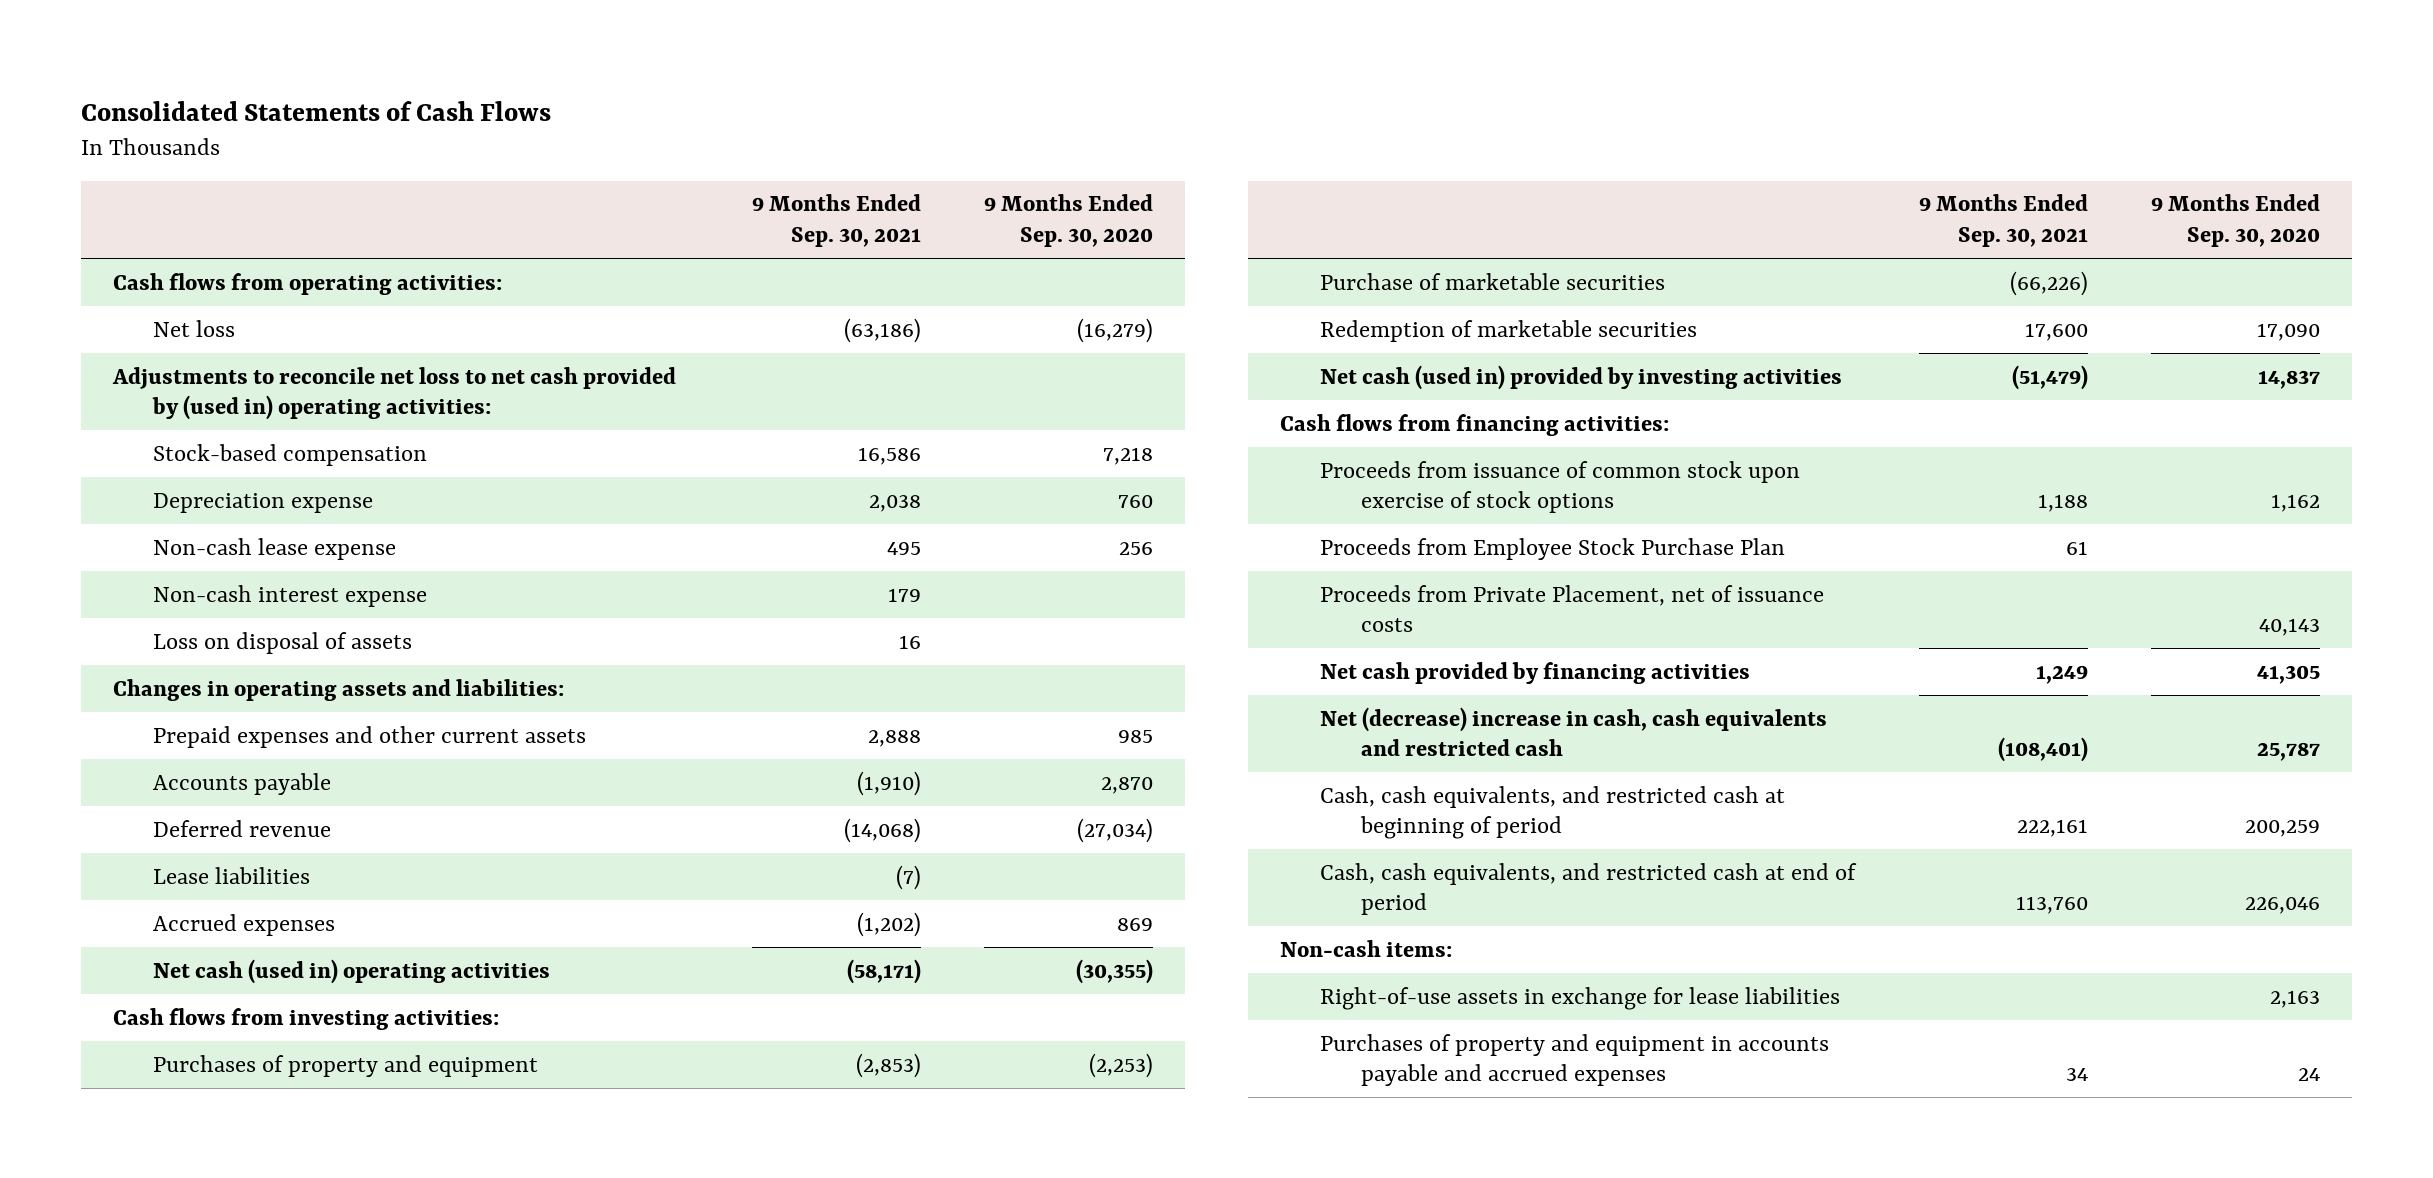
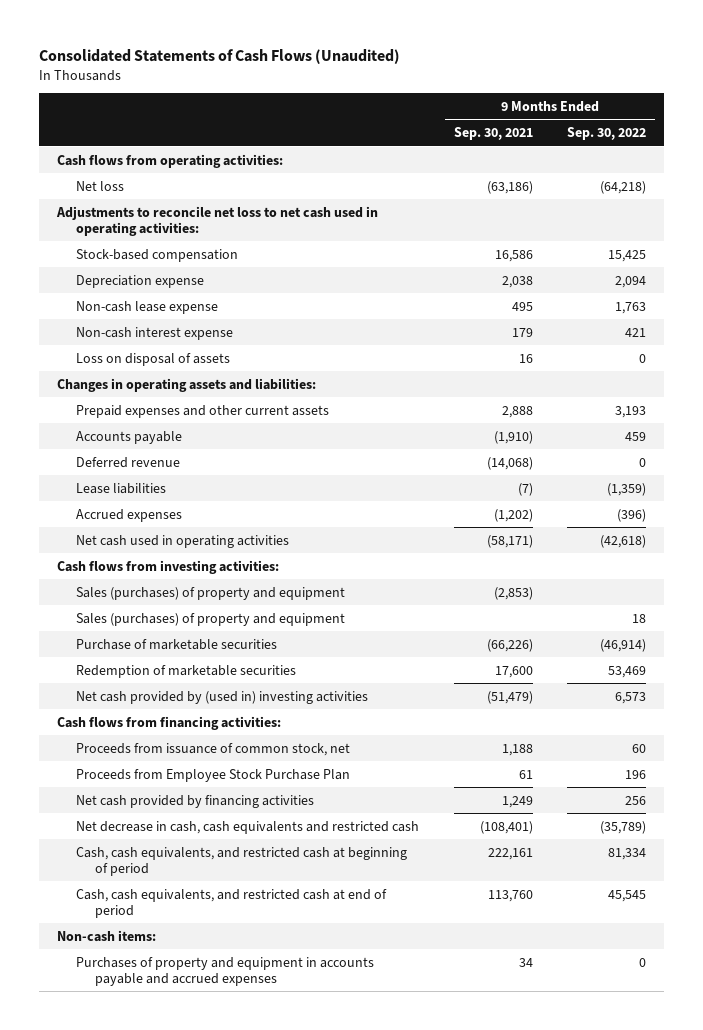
[81,100,552,121] Consolidated Statements of Cash Flows -> [39,48,401,64] Consolidated Statements of Cash Flows (Unaudited)
[984,194,1154,247] 9 Months Ended Sep. 30, 2020 -> none
none -> [567,127,647,141] Sep. 30, 2022
[111,366,676,421] Adjustments to reconcile net loss to net cash provided by (used in) operating activities: -> [55,205,378,236] Adjustments to reconcile net loss to net cash used in operating activities:
[153,958,551,984] Net cash (used in) operating activities -> [76,534,290,548] Net cash used in operating activities
[153,1054,539,1077] Purchases of property and equipment -> [76,586,346,600] Sales (purchases) of property and equipment
none -> [76,612,346,626] Sales (purchases) of property and equipment
[1320,364,1843,390] Net cash (used in) provided by investing activities -> [76,690,369,704] Net cash provided by (used in) investing activities
[1320,460,1801,514] Proceeds from issuance of common stock upon exercise of stock options -> [76,742,351,756] Proceeds from issuance of common stock, net
[1320,584,1825,633] Proceeds from Private Placement, net of issuance costs -> none
[1320,706,1828,757] Net (decrease) increase in cash, cash equivalents and restricted cash -> [76,820,420,834] Net decrease in cash, cash equivalents and restricted cash
[1320,986,1841,1010] Right-of-use assets in exchange for lease liabilities -> none

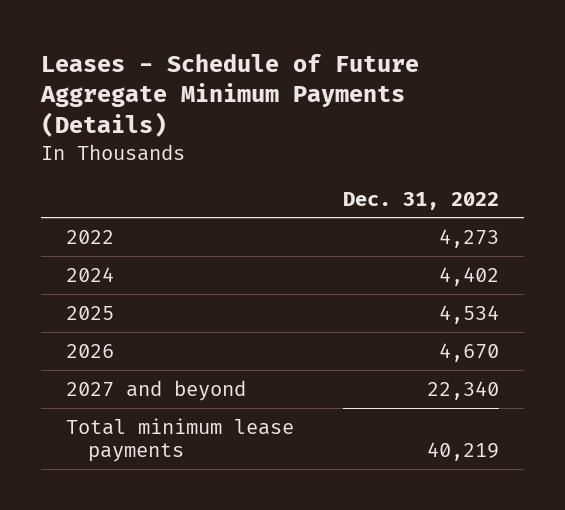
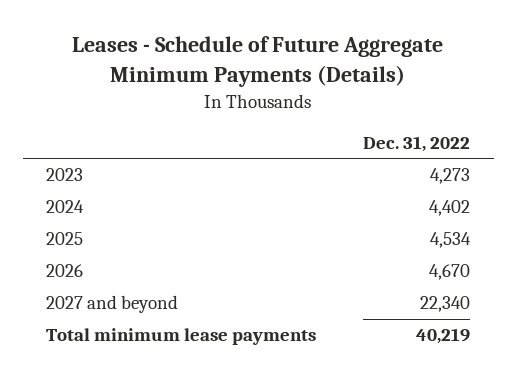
[65,229,114,244] 2022 -> [46,168,84,182] 2023

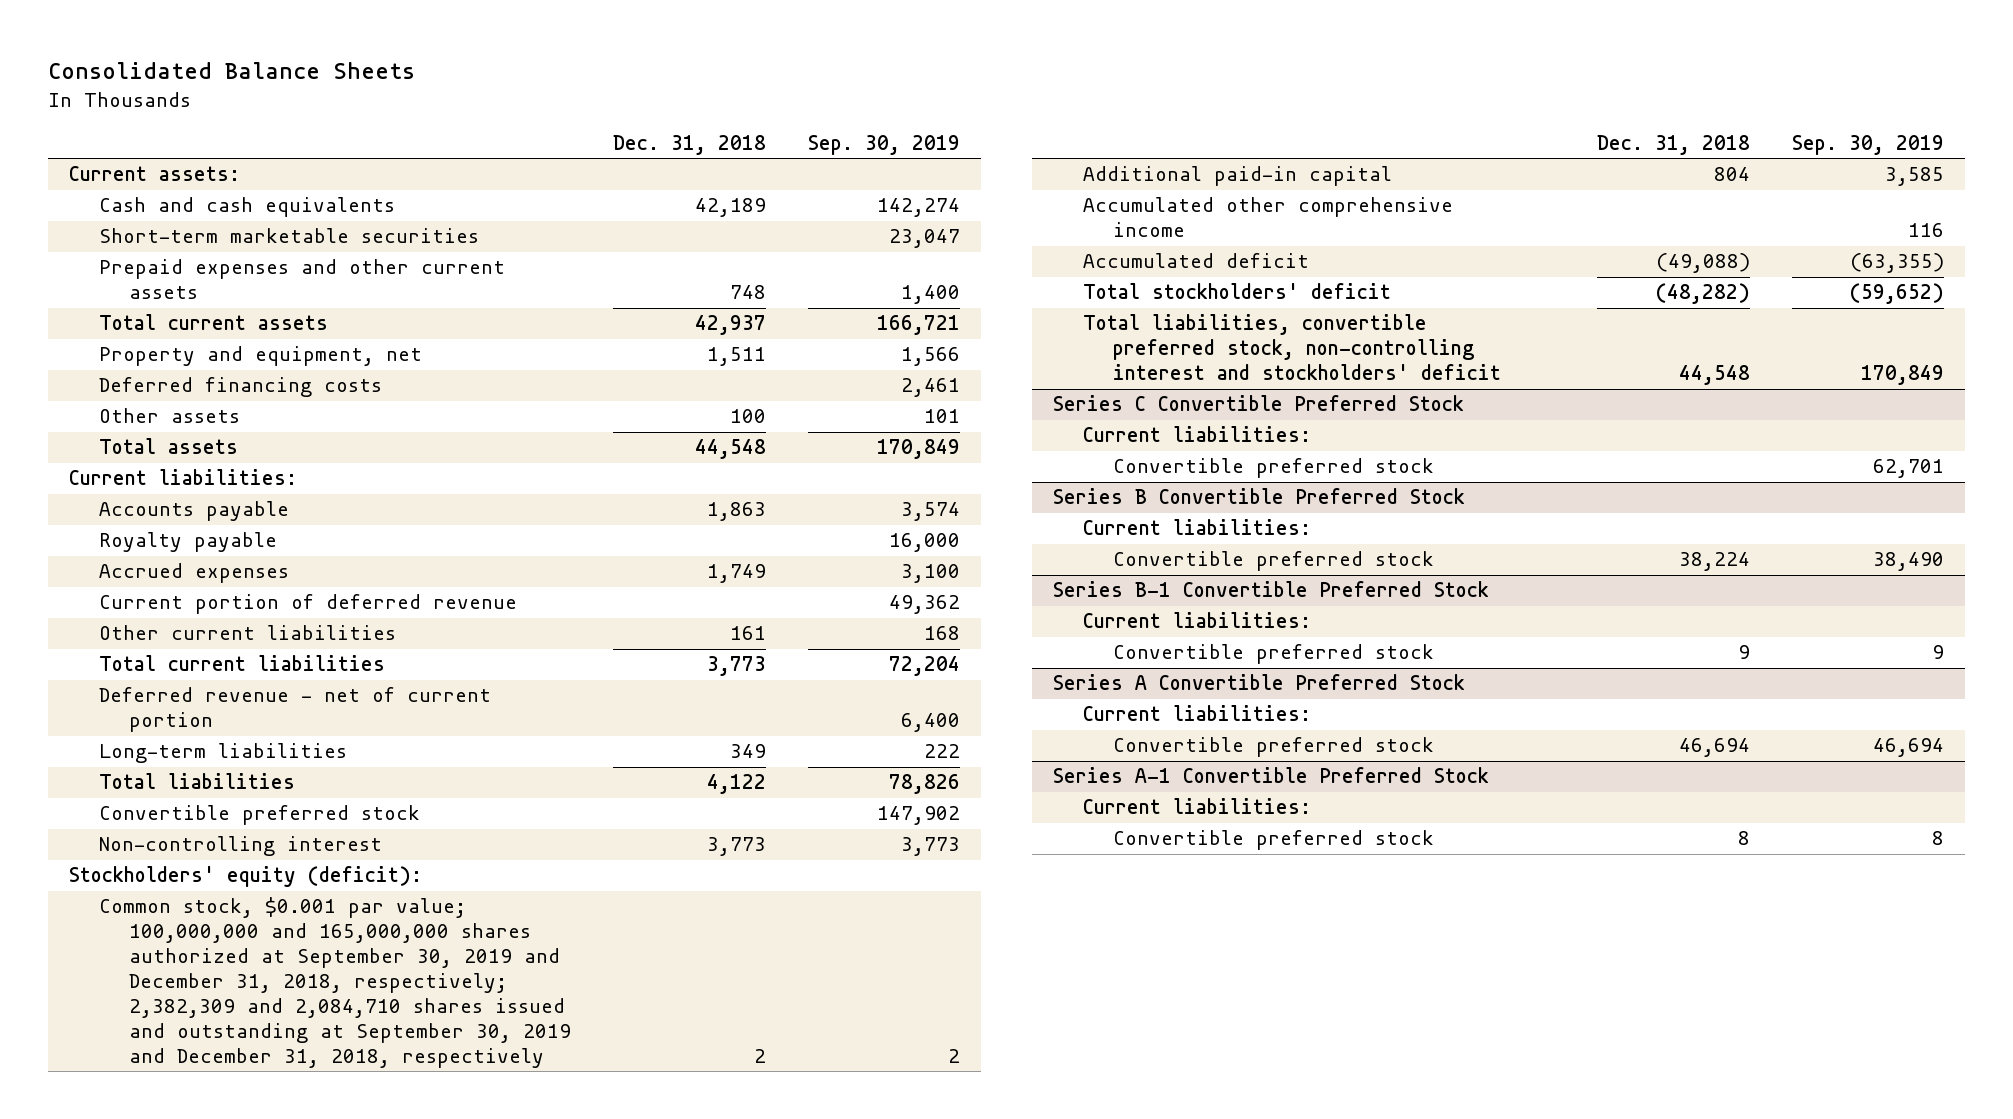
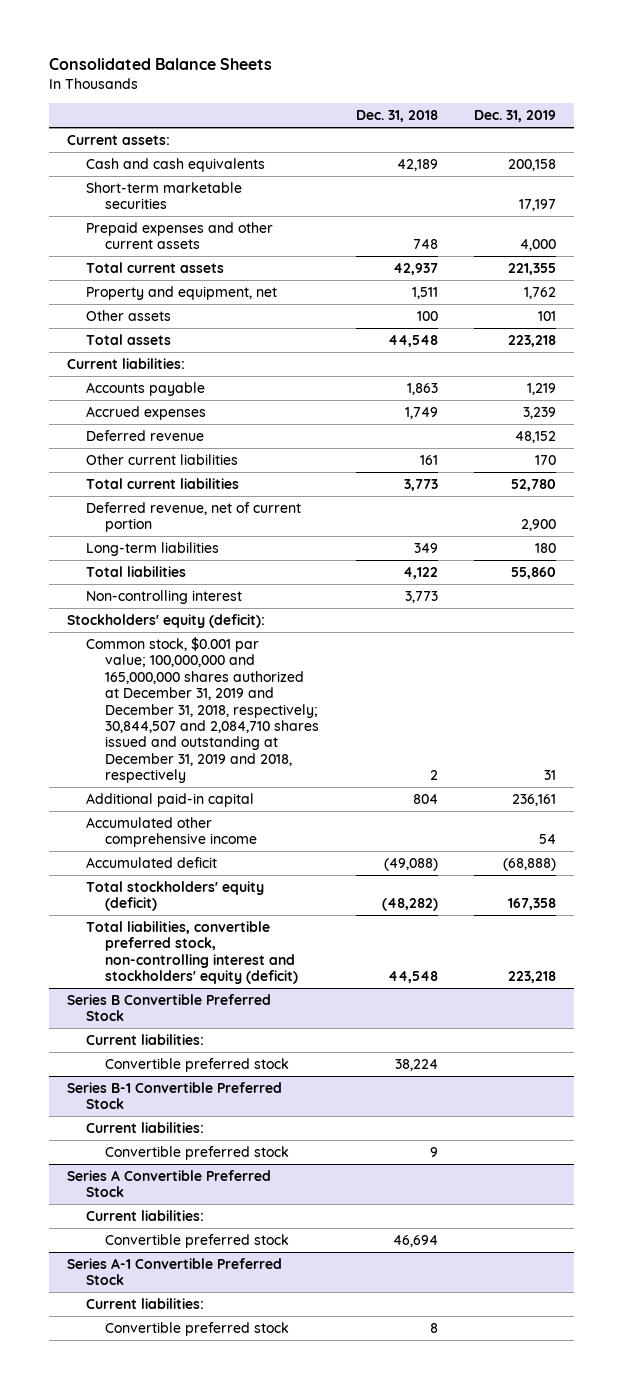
[807,134,960,155] Sep. 30, 2019 -> none
none -> [473,110,556,123] Dec. 31, 2019
[98,377,382,398] Deferred financing costs -> none
[98,532,277,553] Royalty payable -> none
[98,594,517,615] Current portion of deferred revenue -> [86,429,205,441] Deferred revenue
[98,687,491,733] Deferred revenue - net of current portion -> [86,501,302,533] Deferred revenue, net of current portion
[98,805,420,826] Convertible preferred stock -> none
[98,897,572,1068] Common stock, $0.001 par value; 100,000,000 and 165,000,000 shares authorized at September 30, 2019 and December 31, 2018, respectively; 2,382,309 and 2,084,710 shares issued and outstanding at September 30, 2019 and December 31, 2018, respectively -> [86,636,320,784] Common stock, $0.001 par value; 100,000,000 and 165,000,000 shares authorized at December 31, 2019 and December 31, 2018, respectively; 30,844,507 and 2,084,710 shares issued and outstanding at December 31, 2019 and 2018, respectively
[1052,395,1464,412] Series C Convertible Preferred Stock -> none
[1083,426,1312,443] Current liabilities: -> none
[1113,458,1435,479] Convertible preferred stock -> none
[1083,283,1392,300] Total stockholders' deficit -> [86,880,265,912] Total stockholders' equity (deficit)
[1083,314,1502,381] Total liabilities, convertible preferred stock, non-controlling interest and stockholders' deficit -> [86,920,299,985] Total liabilities, convertible preferred stock, non-controlling interest and stockholders' equity (deficit)

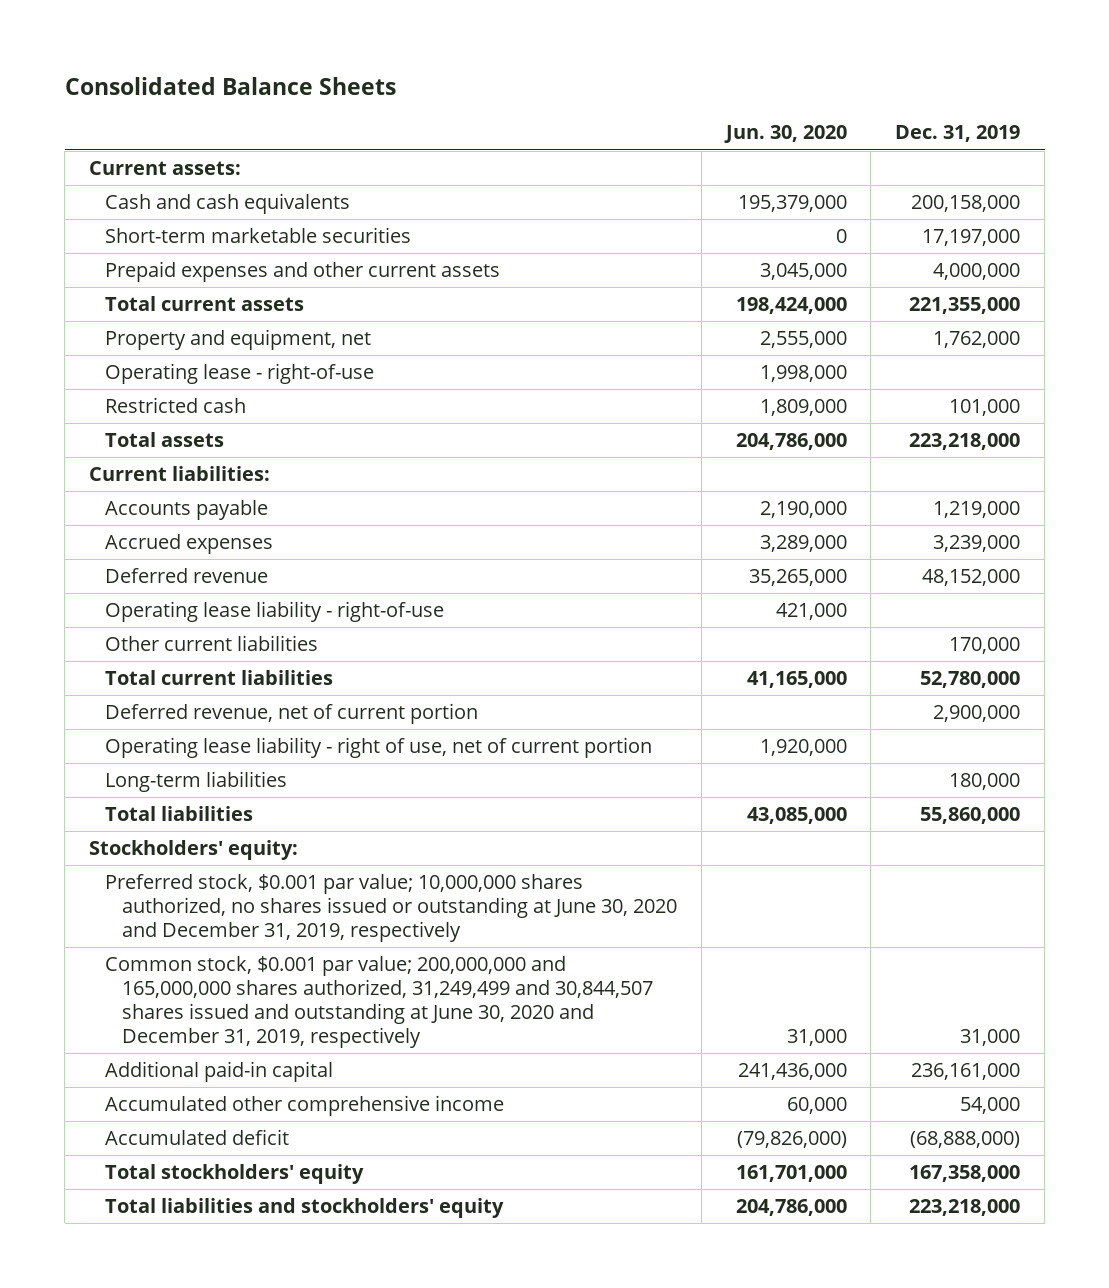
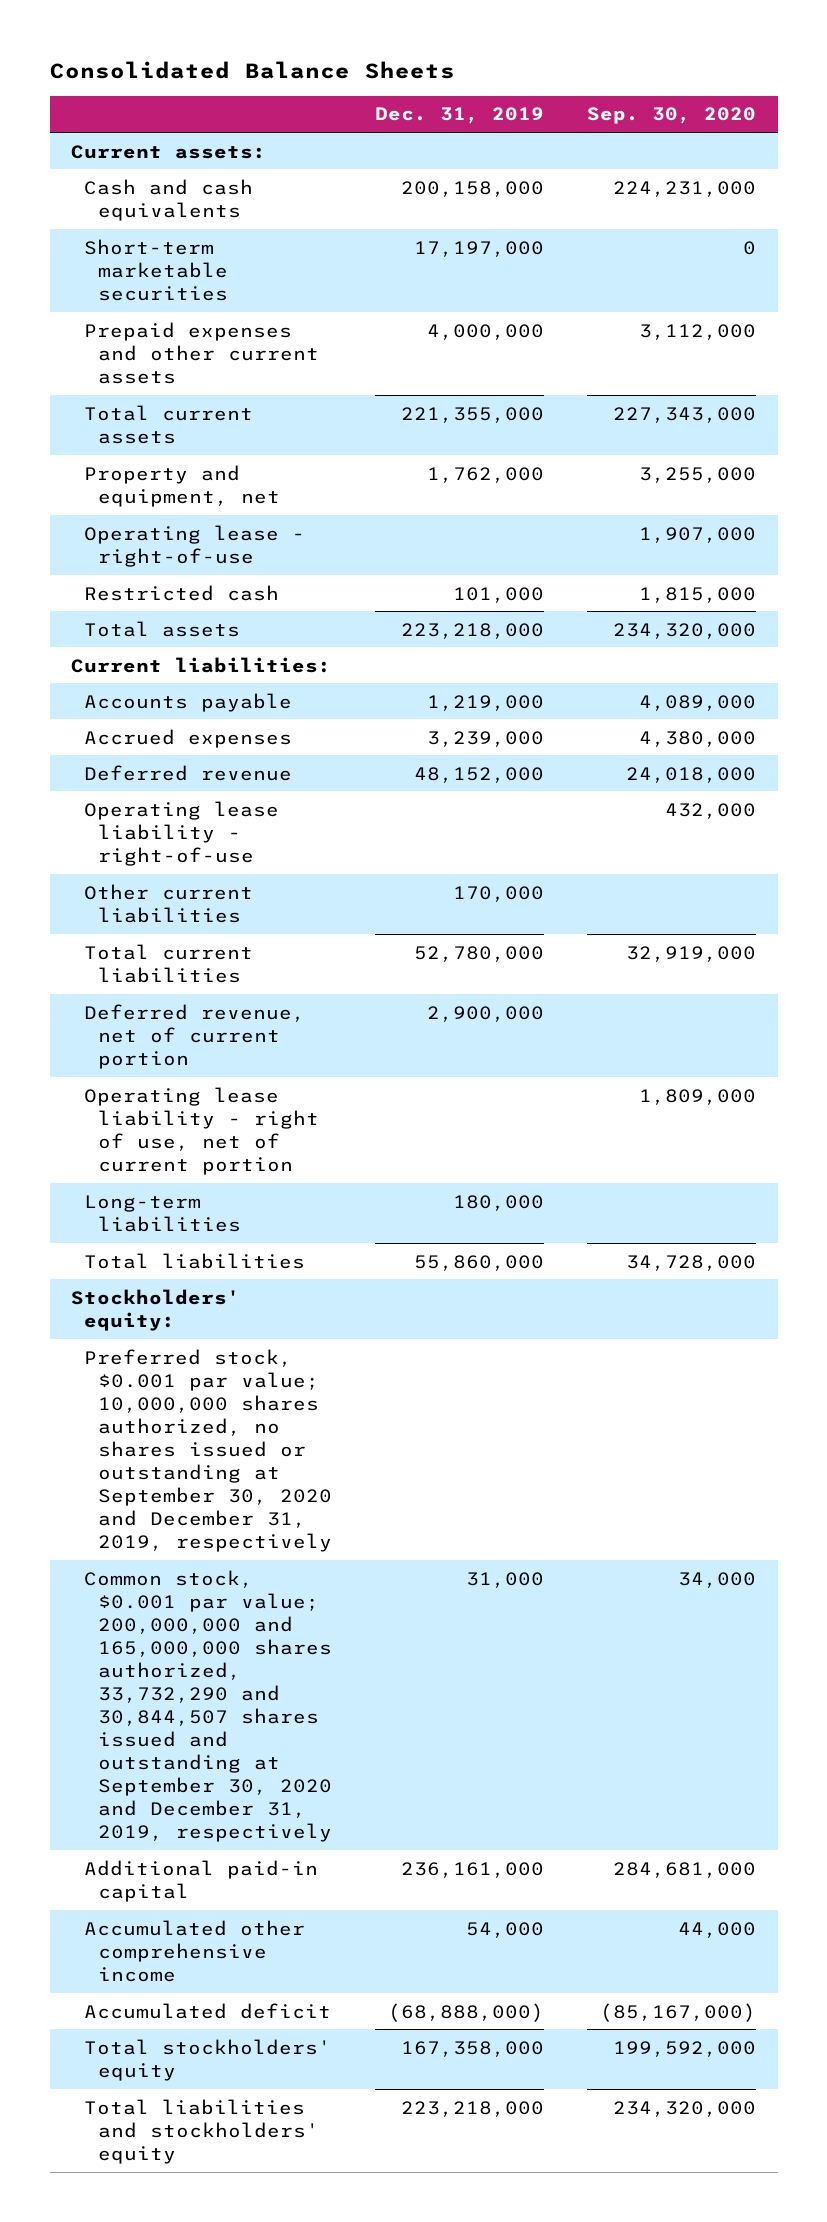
[723,125,847,144] Jun. 30, 2020 -> none
none -> [587,107,757,125] Sep. 30, 2020
[105,874,677,942] Preferred stock, $0.001 par value; 10,000,000 shares authorized, no shares issued or outstanding at June 30, 2020 and December 31, 2019, respectively -> [84,1348,332,1552] Preferred stock, $0.001 par value; 10,000,000 shares authorized, no shares issued or outstanding at September 30, 2020 and December 31, 2019, respectively
[105,956,653,1048] Common stock, $0.001 par value; 200,000,000 and 165,000,000 shares authorized, 31,249,499 and 30,844,507 shares issued and outstanding at June 30, 2020 and December 31, 2019, respectively -> [84,1569,332,1843] Common stock, $0.001 par value; 200,000,000 and 165,000,000 shares authorized, 33,732,290 and 30,844,507 shares issued and outstanding at September 30, 2020 and December 31, 2019, respectively

